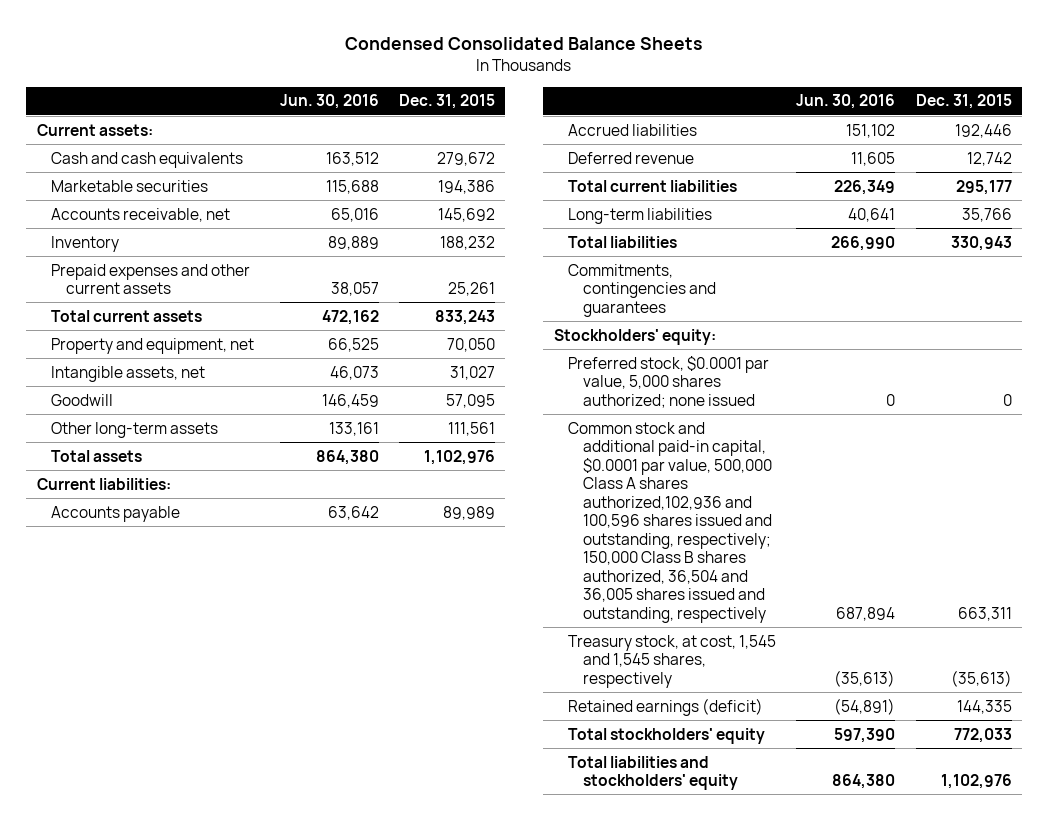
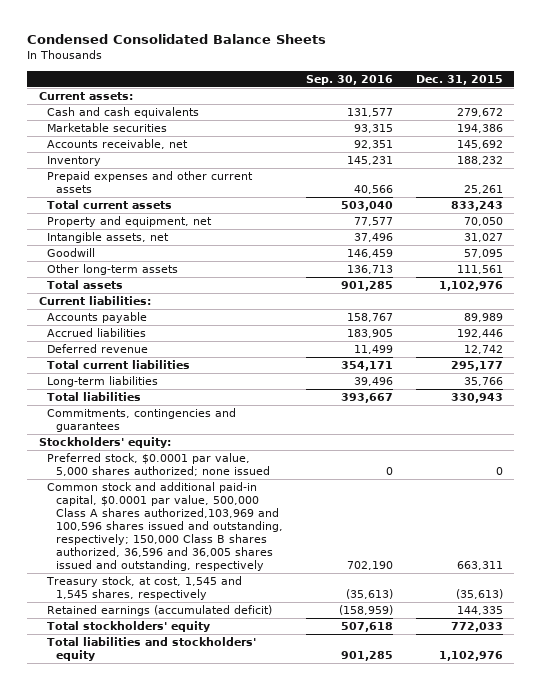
[279,94,379,110] Jun. 30, 2016 -> none
none -> [306,74,394,85] Sep. 30, 2016
[568,421,772,623] Common stock and additional paid-in capital, $0.0001 par value, 500,000 Class A shares authorized,102,936 and 100,596 shares issued and outstanding, respectively; 150,000 Class B shares authorized, 36,504 and 36,005 shares issued and outstanding, respectively -> [47,482,284,572] Common stock and additional paid-in capital, $0.0001 par value, 500,000 Class A shares authorized,103,969 and 100,596 shares issued and outstanding, respectively; 150,000 Class B shares authorized, 36,596 and 36,005 shares issued and outstanding, respectively
[568,697,764,716] Retained earnings (deficit) -> [47,605,273,617] Retained earnings (accumulated deficit)

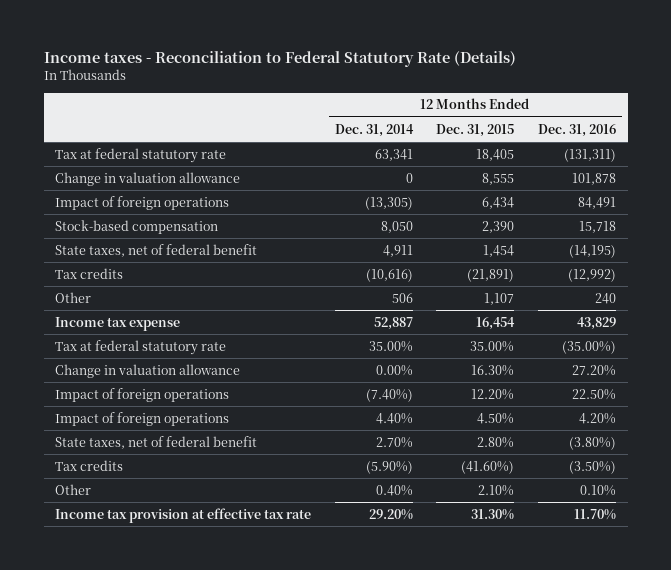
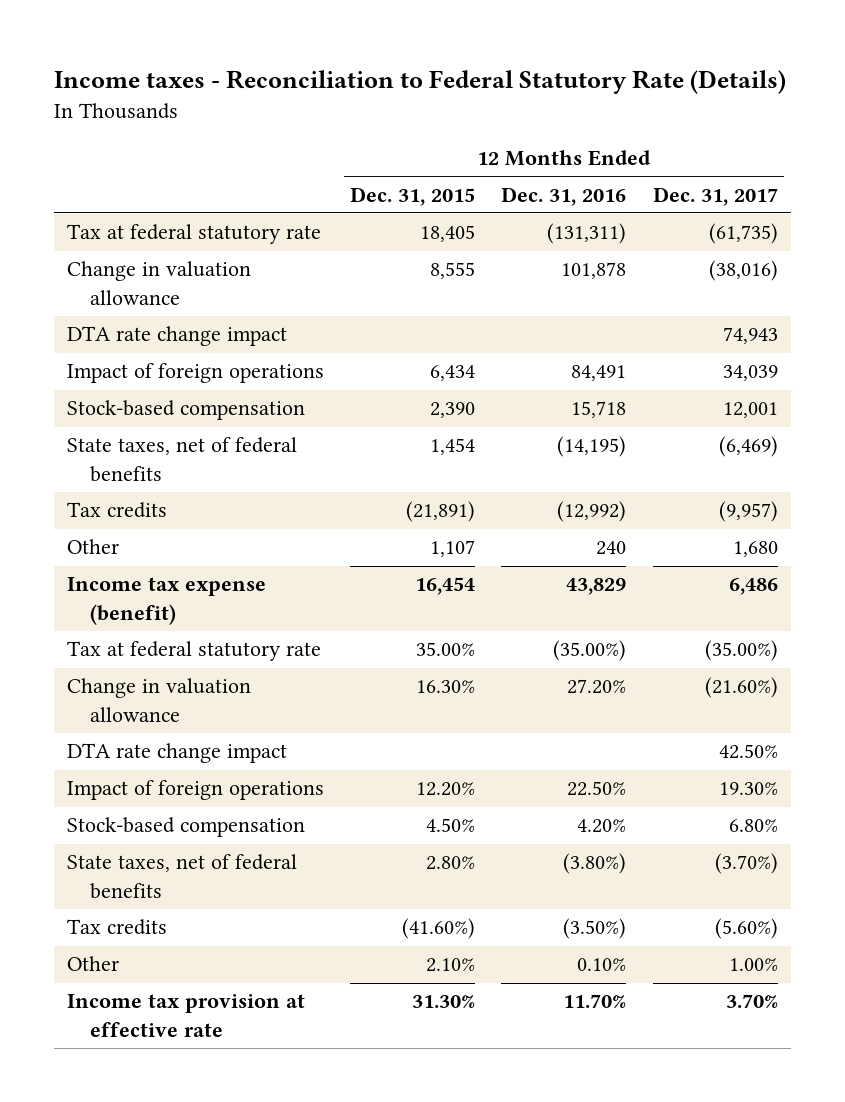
[334,123,414,137] Dec. 31, 2014 -> none
none -> [652,186,778,206] Dec. 31, 2017
none -> [67,326,288,347] DTA rate change impact
[55,243,258,257] State taxes, net of federal benefit -> [67,437,298,482] State taxes, net of federal benefits
[55,316,181,331] Income tax expense -> [67,577,267,625] Income tax expense (benefit)
none -> [67,743,288,764] DTA rate change impact
[55,411,230,426] Impact of foreign operations -> [67,817,306,838] Stock-based compensation
[55,435,258,449] State taxes, net of federal benefit -> [67,854,298,899] State taxes, net of federal benefits
[55,507,312,523] Income tax provision at effective tax rate -> [67,994,306,1037] Income tax provision at effective rate

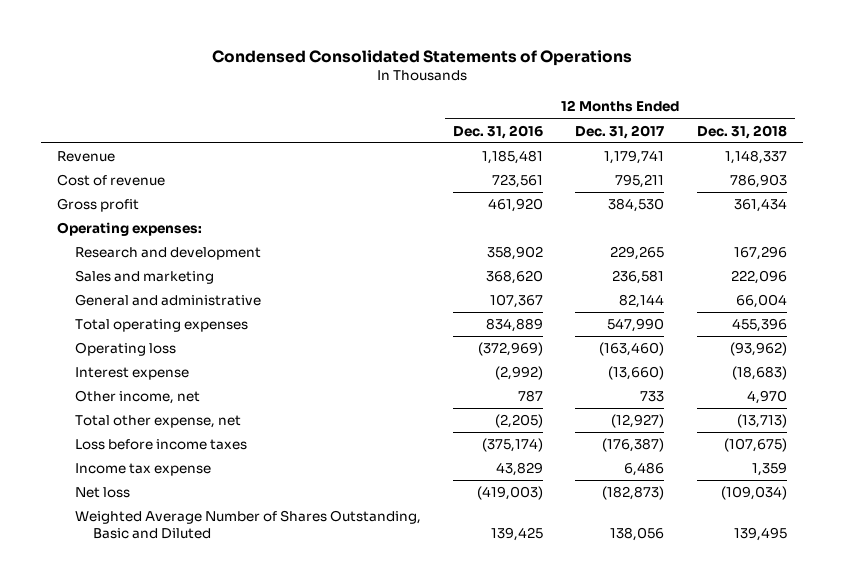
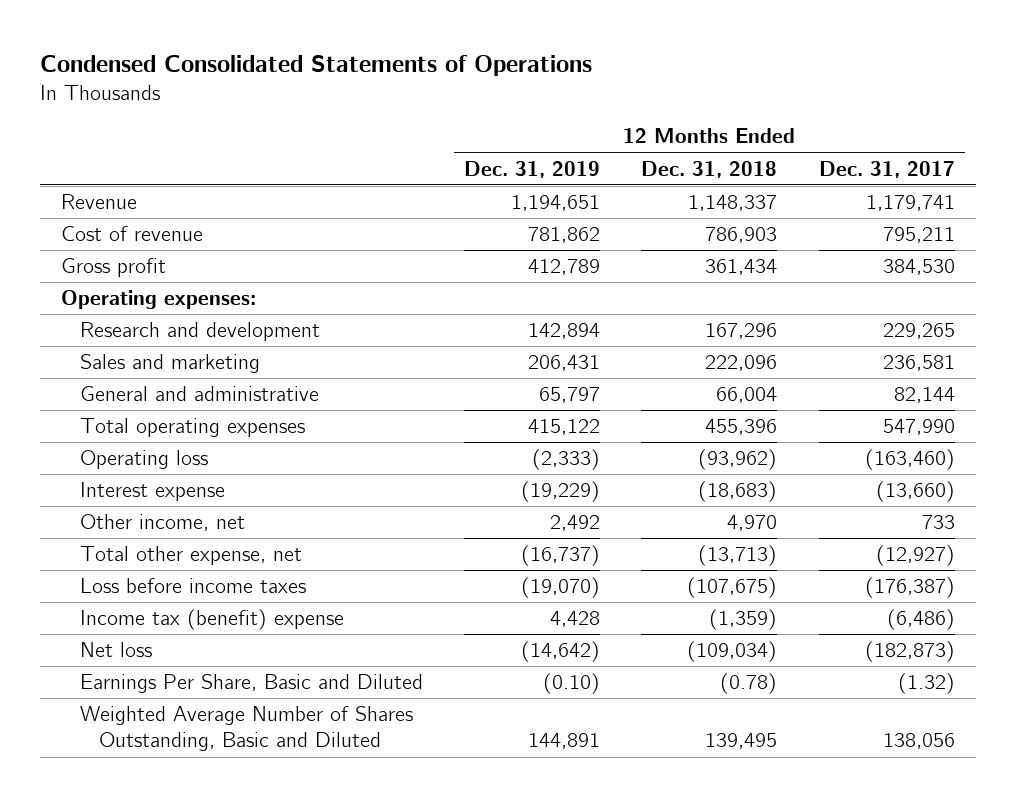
[453,124,544,139] Dec. 31, 2016 -> none
none -> [464,160,601,178] Dec. 31, 2019
[74,463,211,477] Income tax expense -> [79,609,344,631] Income tax (benefit) expense
[624,462,665,477] 6,486 -> [886,609,955,631] (6,486)
[751,462,787,477] 1,359 -> [709,609,778,631] (1,359)
none -> [79,674,423,694] Earnings Per Share, Basic and Diluted

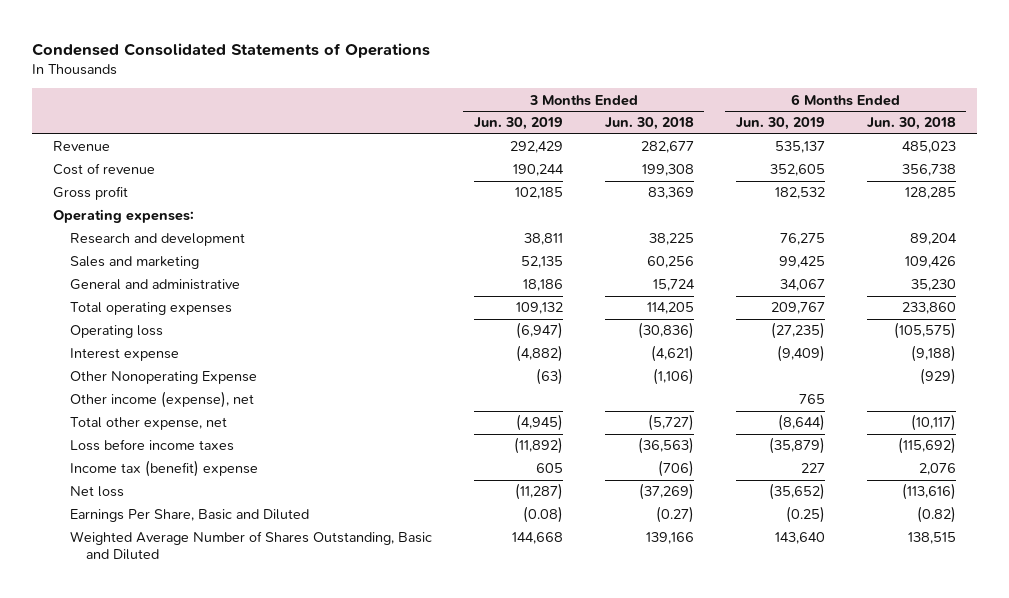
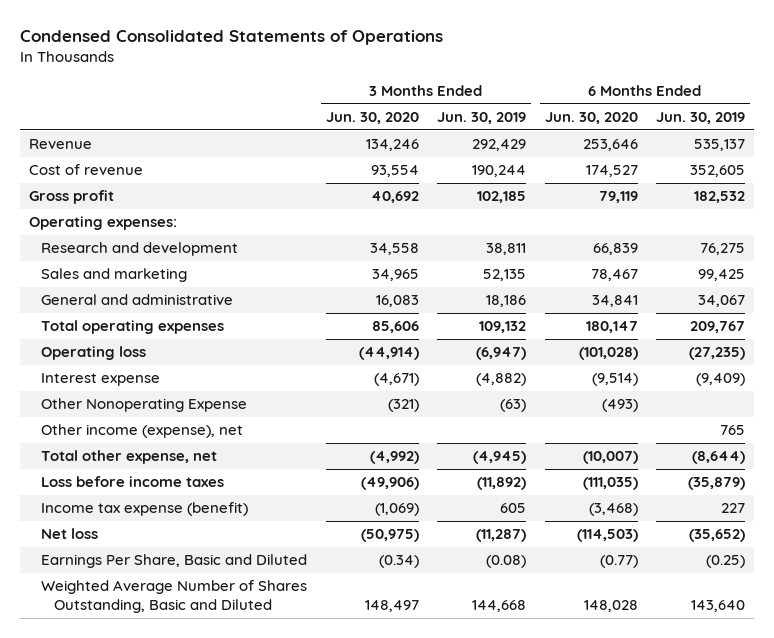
[604,117,694,131] Jun. 30, 2018 -> none
[866,117,956,131] Jun. 30, 2018 -> none
none -> [325,111,419,124] Jun. 30, 2020
none -> [544,111,638,124] Jun. 30, 2020
[69,460,258,478] Income tax (benefit) expense -> [41,502,249,517] Income tax expense (benefit)

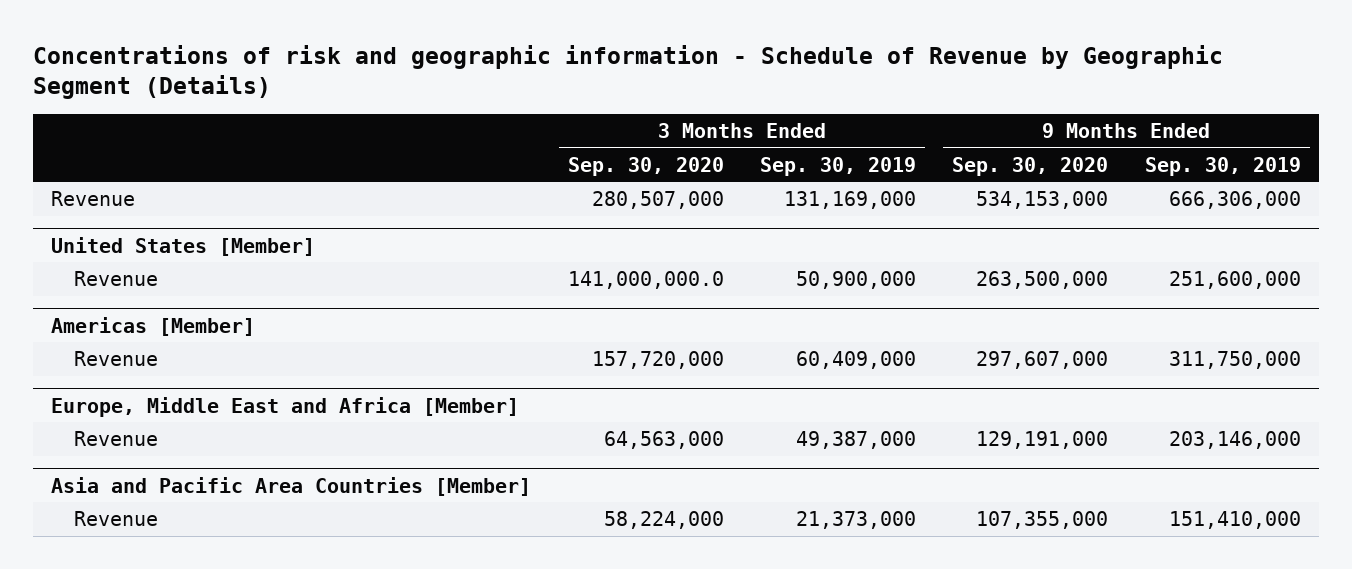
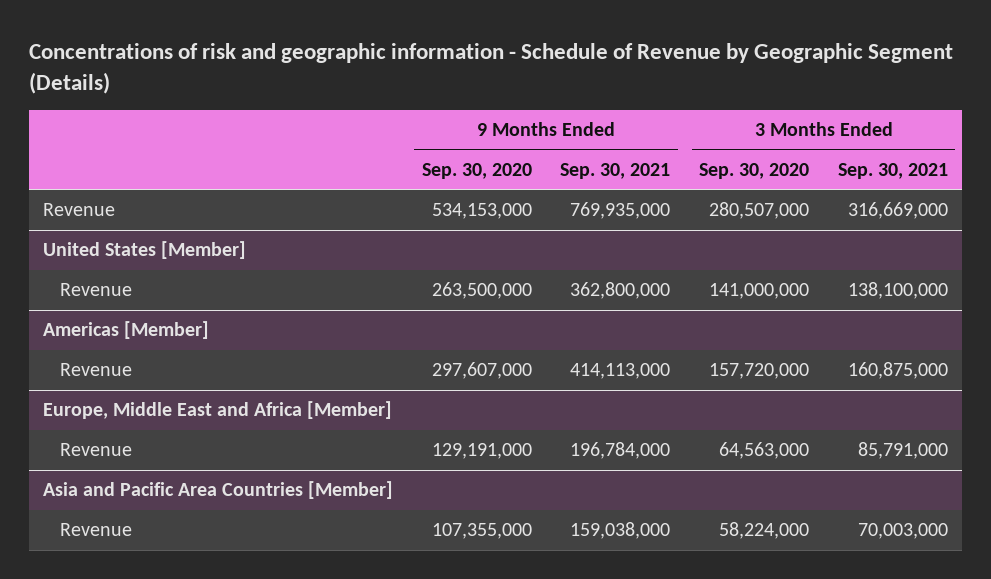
[759,156,916,176] Sep. 30, 2019 -> none
[1144,156,1301,176] Sep. 30, 2019 -> none
none -> [560,162,671,179] Sep. 30, 2021
none -> [837,162,948,179] Sep. 30, 2021
[567,270,724,289] 141,000,000.0 -> [709,283,810,300] 141,000,000

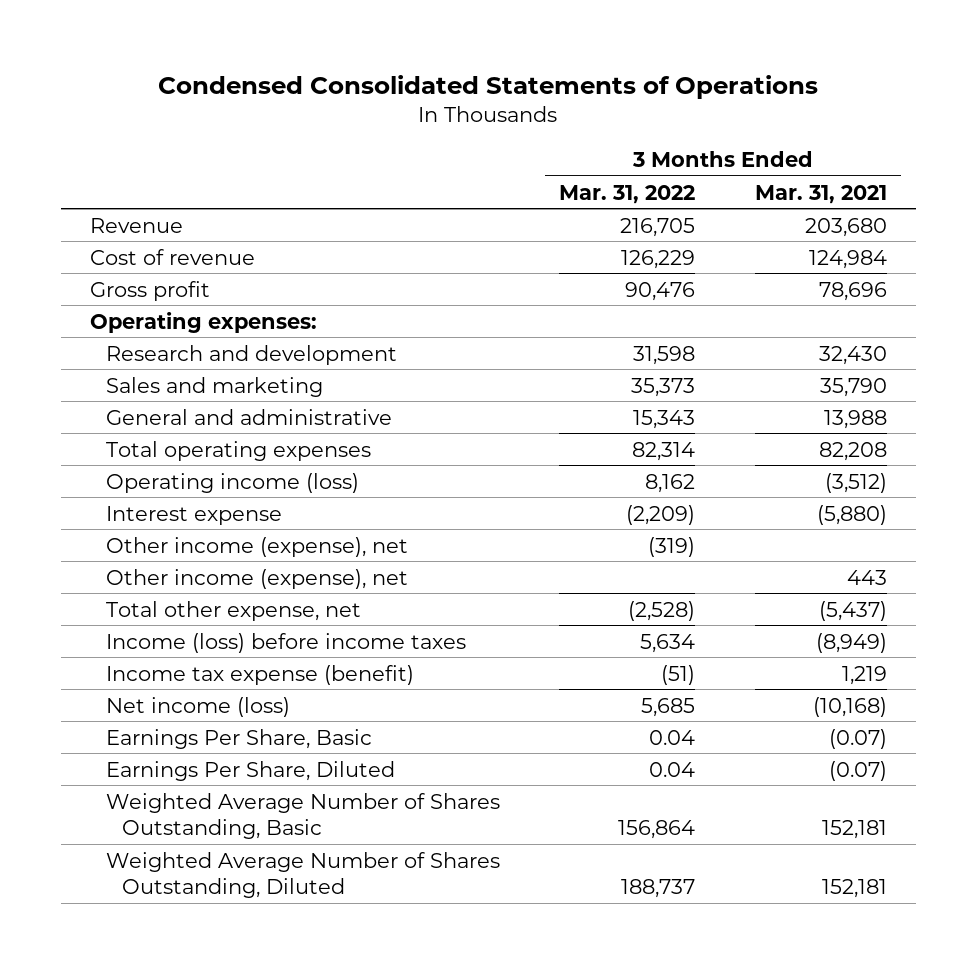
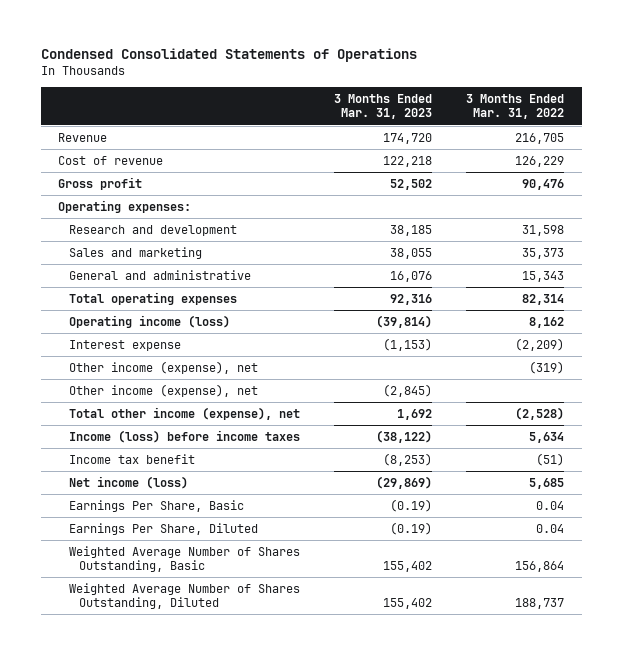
[754,184,887,204] Mar. 31, 2021 -> none
none -> [334,94,433,120] 3 Months Ended Mar. 31, 2023
[106,600,362,621] Total other expense, net -> [68,406,300,420] Total other income (expense), net
[106,664,415,685] Income tax expense (benefit) -> [68,453,195,464] Income tax benefit

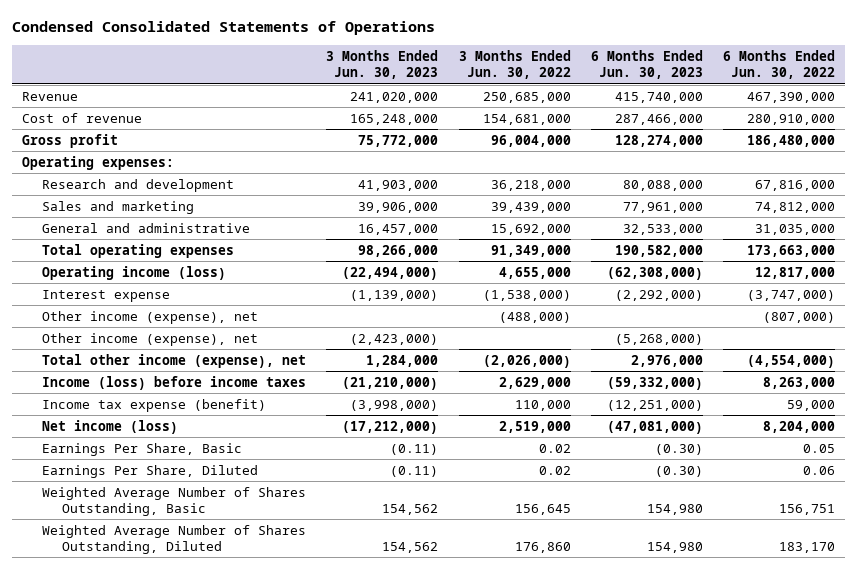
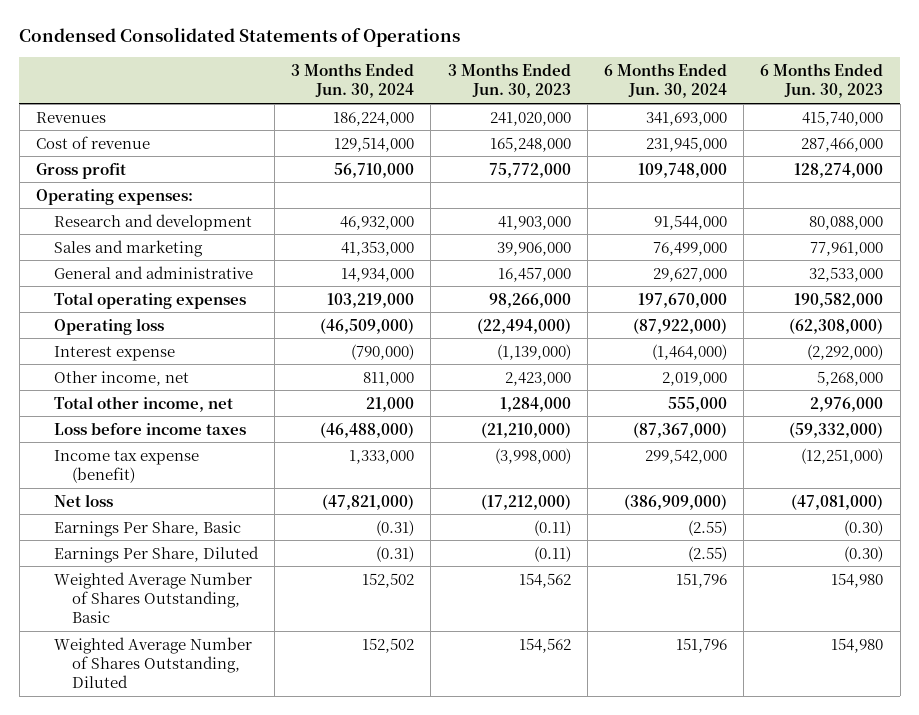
[458,50,571,80] 3 Months Ended Jun. 30, 2022 -> none
[722,50,835,80] 6 Months Ended Jun. 30, 2022 -> none
none -> [291,63,415,99] 3 Months Ended Jun. 30, 2024
none -> [604,63,728,99] 6 Months Ended Jun. 30, 2024
[21,91,78,101] Revenue -> [35,111,106,123] Revenues
[42,265,227,280] Operating income (loss) -> [53,317,164,335] Operating loss
[42,310,259,324] Other income (expense), net -> none
[42,332,259,346] Other income (expense), net -> [53,370,189,386] Other income, net
[350,333,439,345] (2,423,000) -> [504,371,571,386] 2,423,000
[614,333,703,345] (5,268,000) -> [817,370,884,386] 5,268,000
[42,353,307,368] Total other income (expense), net -> [53,395,233,412] Total other income, net
[42,375,307,390] Income (loss) before income taxes -> [53,422,246,435] Loss before income taxes
[42,419,179,434] Net income (loss) -> [53,493,113,507] Net loss

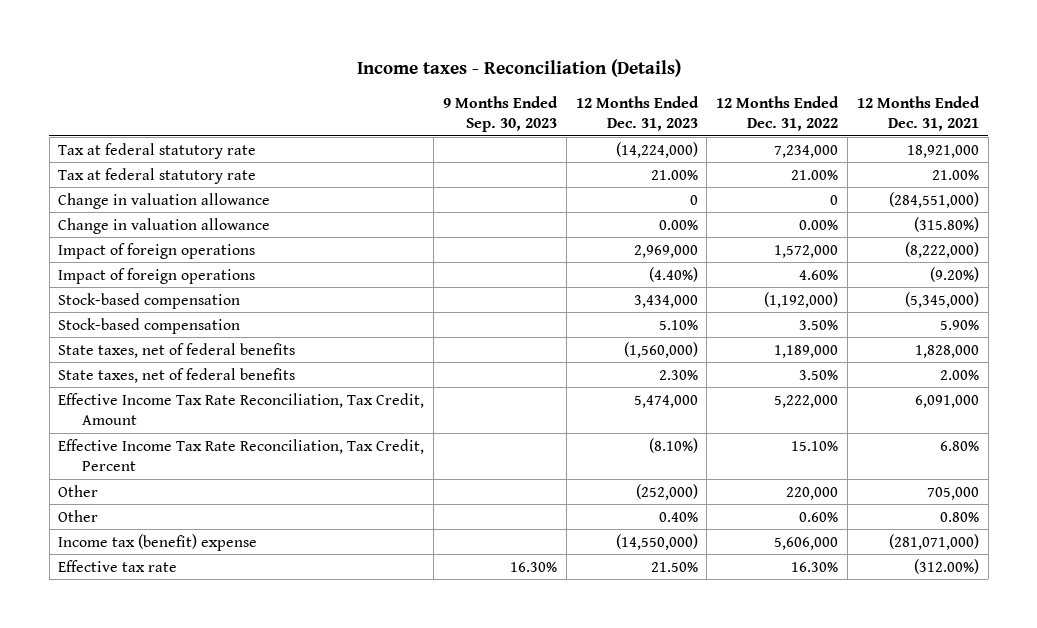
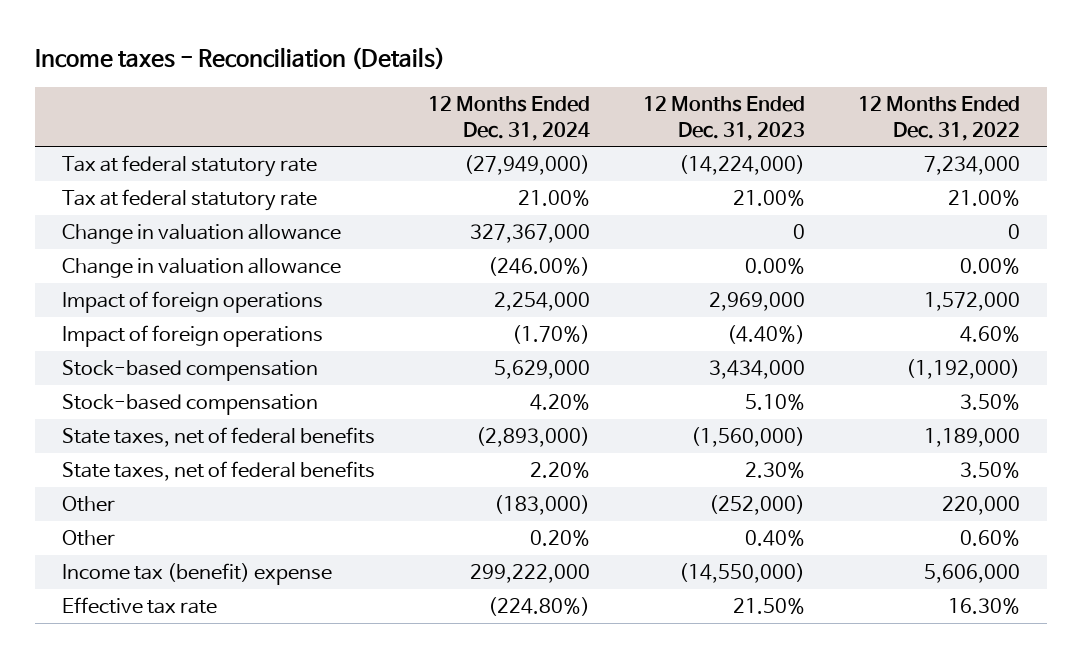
[443,95,559,133] 9 Months Ended Sep. 30, 2023 -> none
[856,95,980,132] 12 Months Ended Dec. 31, 2021 -> none
none -> [427,95,590,141] 12 Months Ended Dec. 31, 2024
[58,392,425,426] Effective Income Tax Rate Reconciliation, Tax Credit, Amount -> none
[58,438,425,472] Effective Income Tax Rate Reconciliation, Tax Credit, Percent -> none

